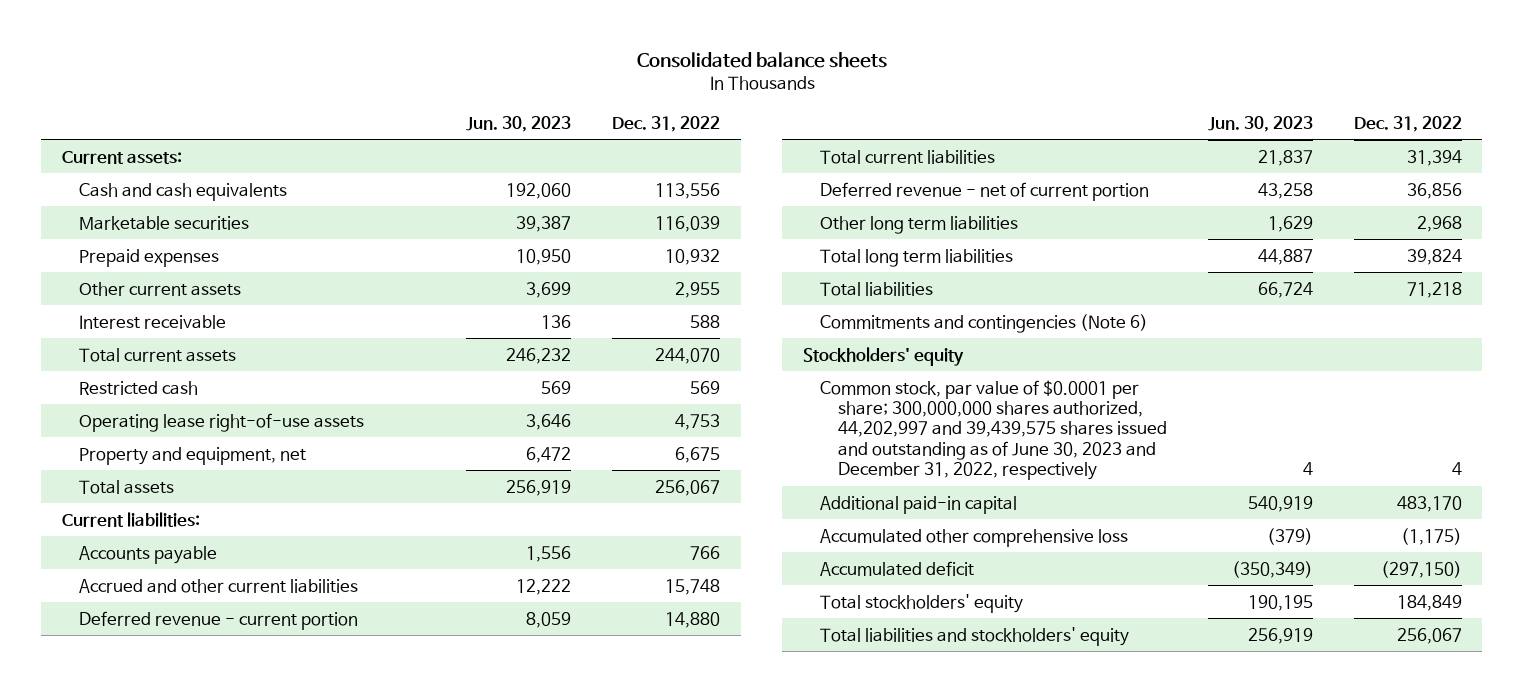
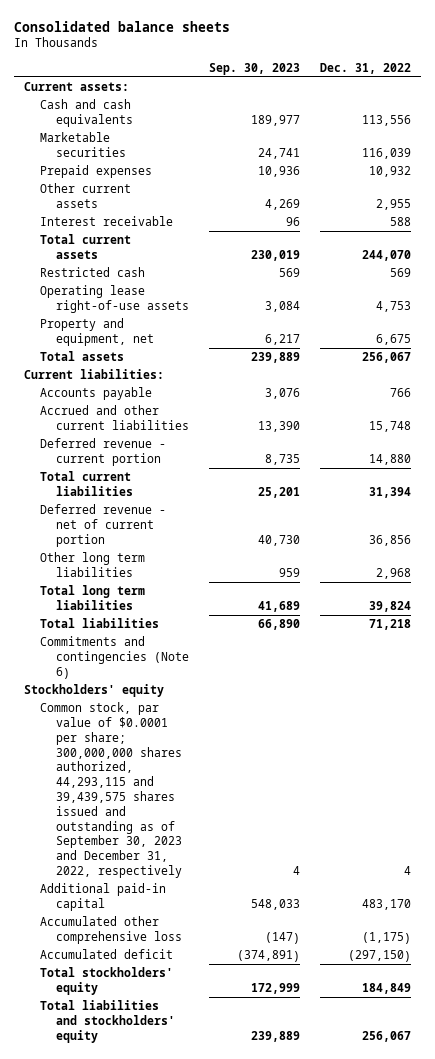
[466,115,572,132] Jun. 30, 2023 -> none
none -> [208,63,300,76] Sep. 30, 2023
[820,379,1167,481] Common stock, par value of $0.0001 per share; 300,000,000 shares authorized, 44,202,997 and 39,439,575 shares issued and outstanding as of June 30, 2023 and December 31, 2022, respectively -> [39,702,182,879] Common stock, par value of $0.0001 per share; 300,000,000 shares authorized, 44,293,115 and 39,439,575 shares issued and outstanding as of September 30, 2023 and December 31, 2022, respectively

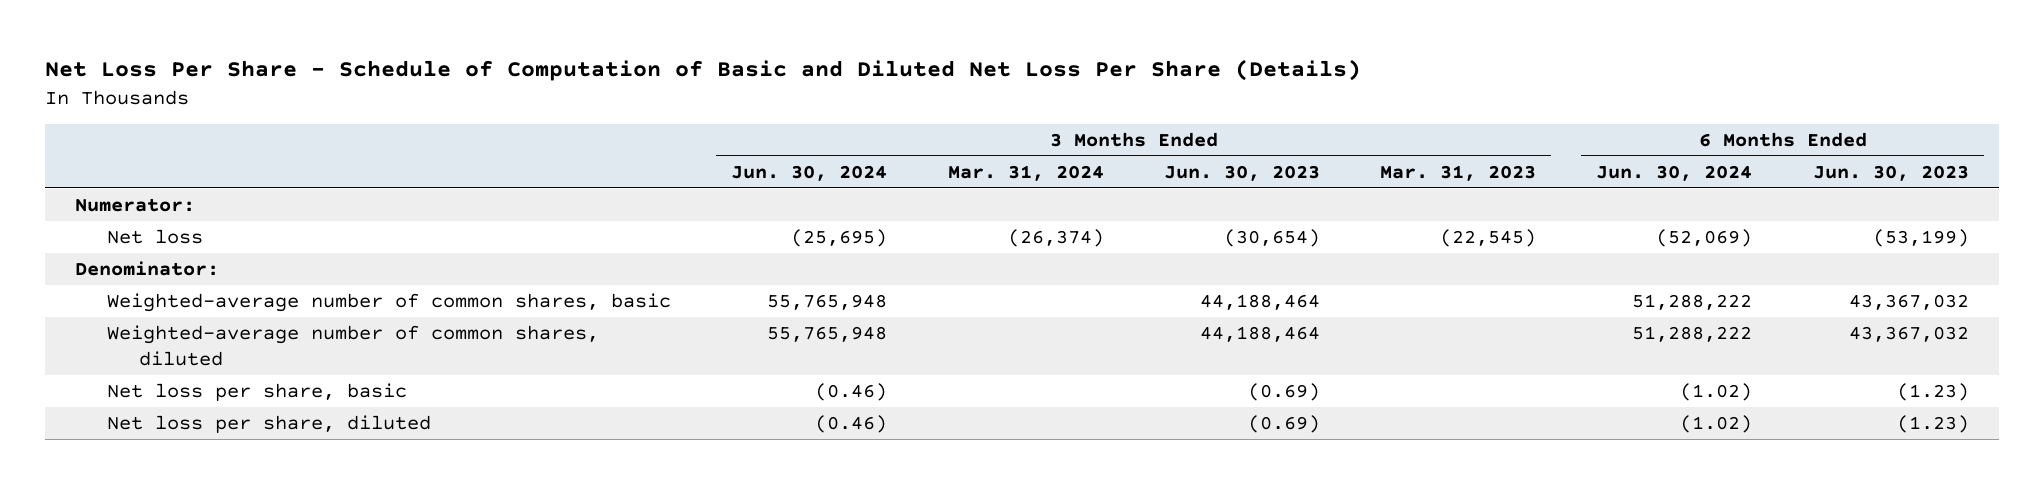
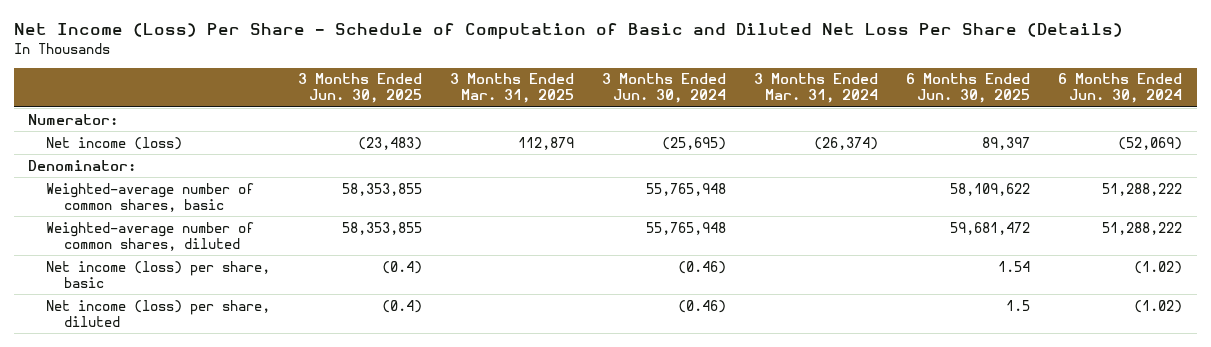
[44,59,1361,82] Net Loss Per Share - Schedule of Computation of Basic and Diluted Net Loss Per Share (Details) -> [14,23,1124,40] Net Income (Loss) Per Share - Schedule of Computation of Basic and Diluted Net Loss Per Share (Details)
[1163,164,1320,181] Jun. 30, 2023 -> none
[1380,164,1537,181] Mar. 31, 2023 -> none
[1812,164,1969,181] Jun. 30, 2023 -> none
none -> [298,73,423,104] 3 Months Ended Jun. 30, 2025
none -> [450,73,575,104] 3 Months Ended Mar. 31, 2025
none -> [906,73,1031,104] 6 Months Ended Jun. 30, 2025
[107,228,204,244] Net loss -> [46,136,183,150] Net income (loss)
[107,382,408,401] Net loss per share, basic -> [46,260,271,288] Net income (loss) per share, basic
[107,414,432,433] Net loss per share, diluted -> [46,299,271,327] Net income (loss) per share, diluted

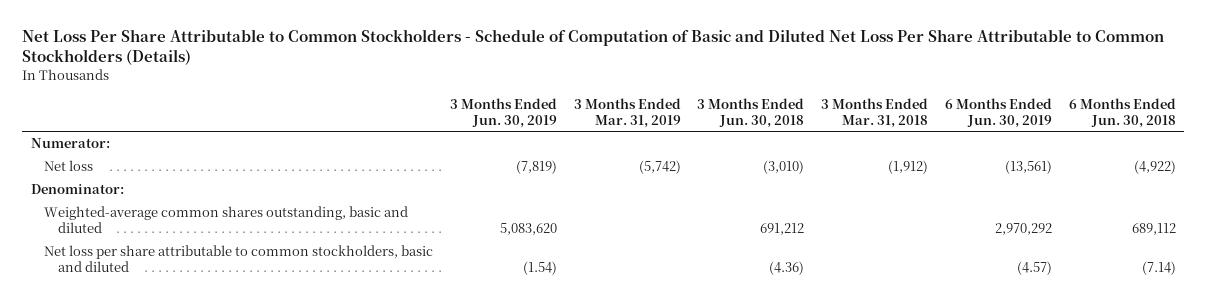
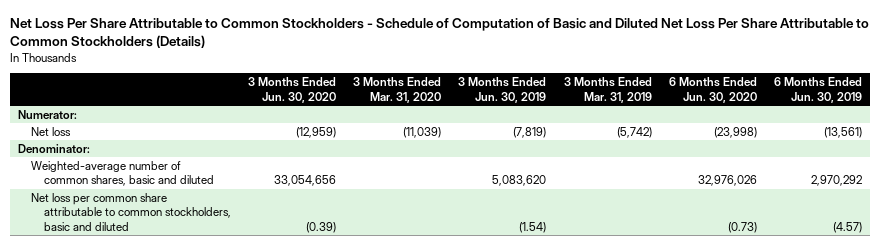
[697,97,805,128] 3 Months Ended Jun. 30, 2018 -> none
[821,97,929,128] 3 Months Ended Mar. 31, 2018 -> none
[1068,97,1176,128] 6 Months Ended Jun. 30, 2018 -> none
none -> [248,77,337,103] 3 Months Ended Jun. 30, 2020
none -> [353,77,442,103] 3 Months Ended Mar. 31, 2020
none -> [668,77,757,103] 6 Months Ended Jun. 30, 2020
[44,206,409,234] Weighted-average common shares outstanding, basic and diluted -> [31,160,215,187] Weighted-average number of common shares, basic and diluted
[44,245,434,273] Net loss per share attributable to common stockholders, basic and diluted -> [31,192,232,231] Net loss per common share attributable to common stockholders, basic and diluted

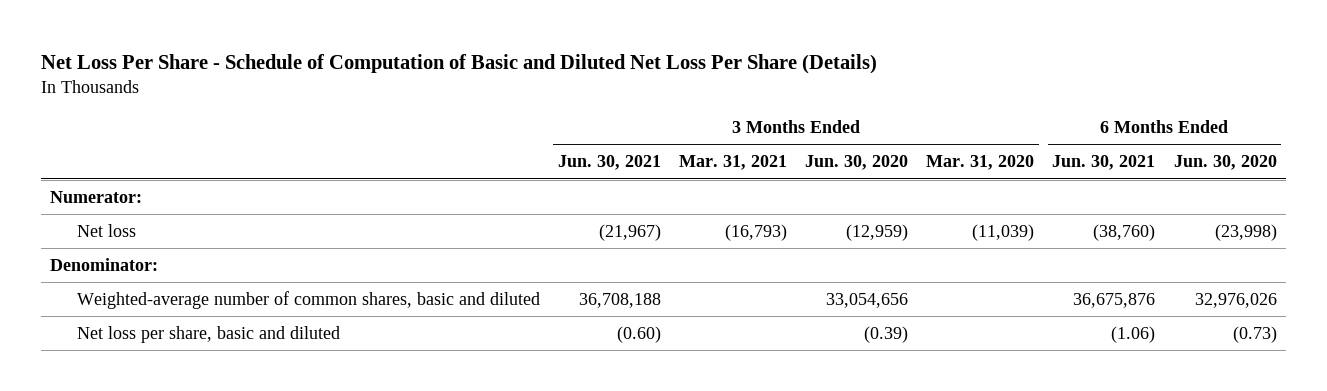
[9,17,869,48] Net Loss Per Share Attributable to Common Stockholders - Schedule of Computation of Basic and Diluted Net Loss Per Share Attributable to Common Stockholders (Details) -> [41,53,878,74] Net Loss Per Share - Schedule of Computation of Basic and Diluted Net Loss Per Share (Details)
[458,77,547,103] 3 Months Ended Jun. 30, 2019 -> none
[563,77,652,103] 3 Months Ended Mar. 31, 2019 -> none
[773,77,862,103] 6 Months Ended Jun. 30, 2019 -> none
none -> [557,155,661,171] Jun. 30, 2021
none -> [678,155,787,171] Mar. 31, 2021
none -> [1052,155,1156,171] Jun. 30, 2021
[31,192,232,231] Net loss per common share attributable to common stockholders, basic and diluted -> [76,325,340,343] Net loss per share, basic and diluted

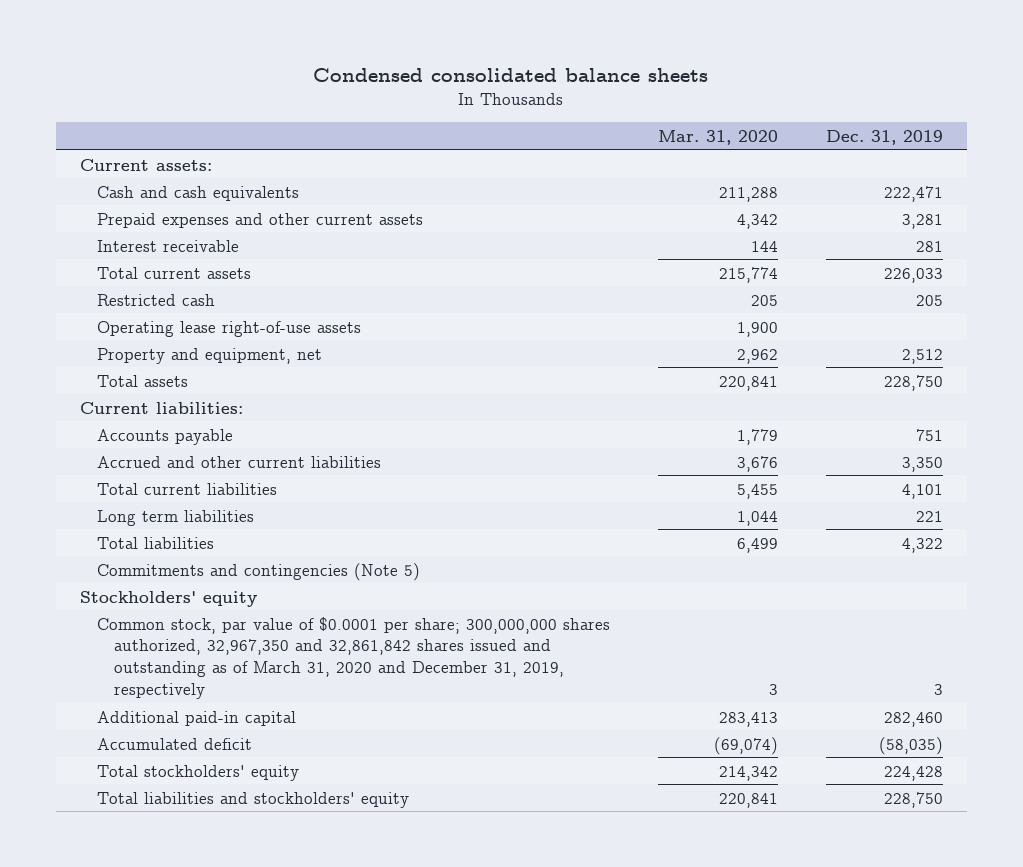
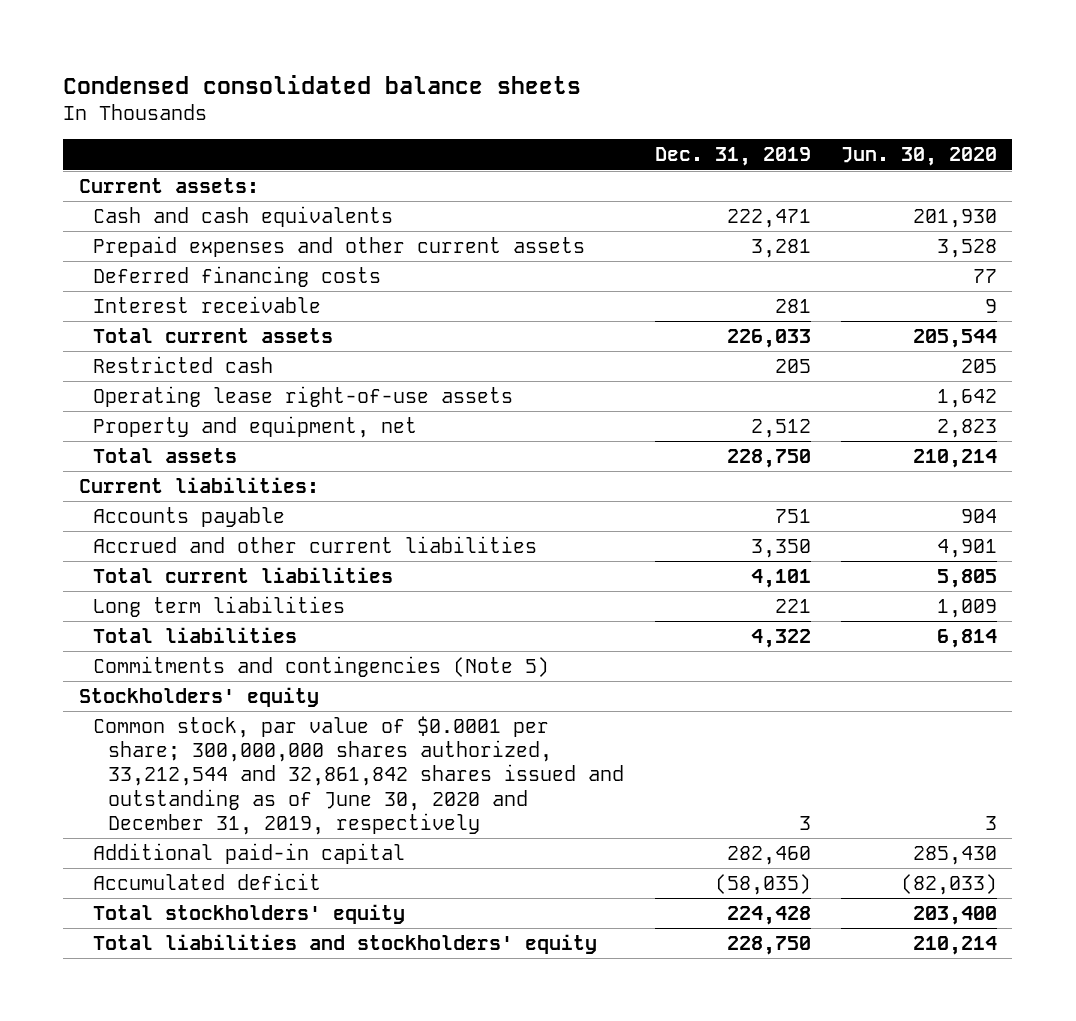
[657,129,778,145] Mar. 31, 2020 -> none
none -> [841,147,998,167] Jun. 30, 2020
none -> [93,266,382,288] Deferred financing costs
[96,616,610,700] Common stock, par value of $0.0001 per share; 300,000,000 shares authorized, 32,967,350 and 32,861,842 shares issued and outstanding as of March 31, 2020 and December 31, 2019, respectively -> [93,716,625,835] Common stock, par value of $0.0001 per share; 300,000,000 shares authorized, 33,212,544 and 32,861,842 shares issued and outstanding as of June 30, 2020 and December 31, 2019, respectively

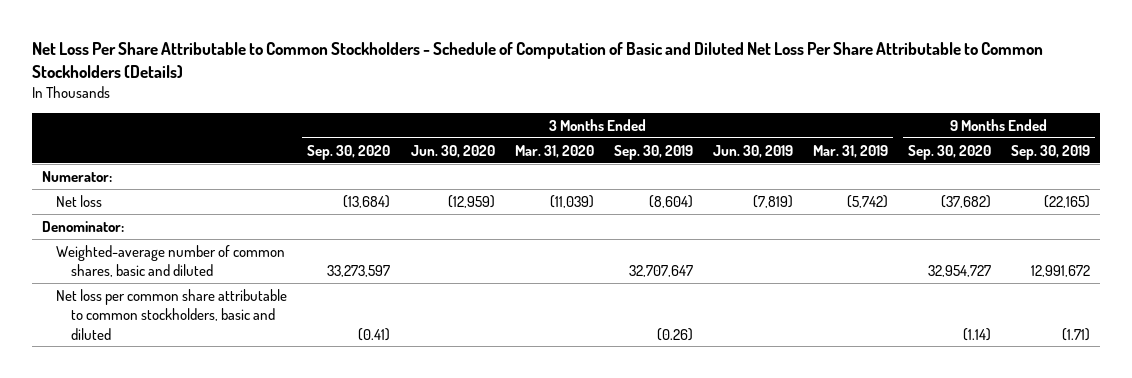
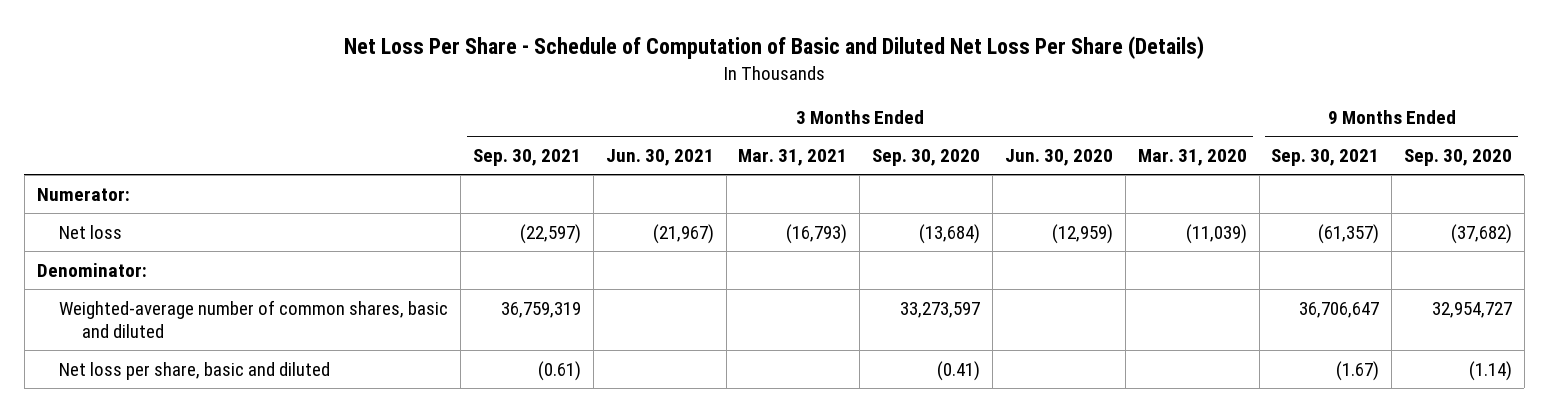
[31,41,1043,79] Net Loss Per Share Attributable to Common Stockholders - Schedule of Computation of Basic and Diluted Net Loss Per Share Attributable to Common Stockholders (Details) -> [344,35,1205,59] Net Loss Per Share - Schedule of Computation of Basic and Diluted Net Loss Per Share (Details)
[613,144,693,160] Sep. 30, 2019 -> none
[712,144,793,158] Jun. 30, 2019 -> none
[813,144,889,158] Mar. 31, 2019 -> none
[1011,144,1091,160] Sep. 30, 2019 -> none
none -> [472,149,581,167] Sep. 30, 2021
none -> [605,149,714,167] Jun. 30, 2021
none -> [738,149,848,167] Mar. 31, 2021
none -> [1271,149,1380,167] Sep. 30, 2021
[56,288,288,340] Net loss per common share attributable to common stockholders, basic and diluted -> [59,361,331,380] Net loss per share, basic and diluted

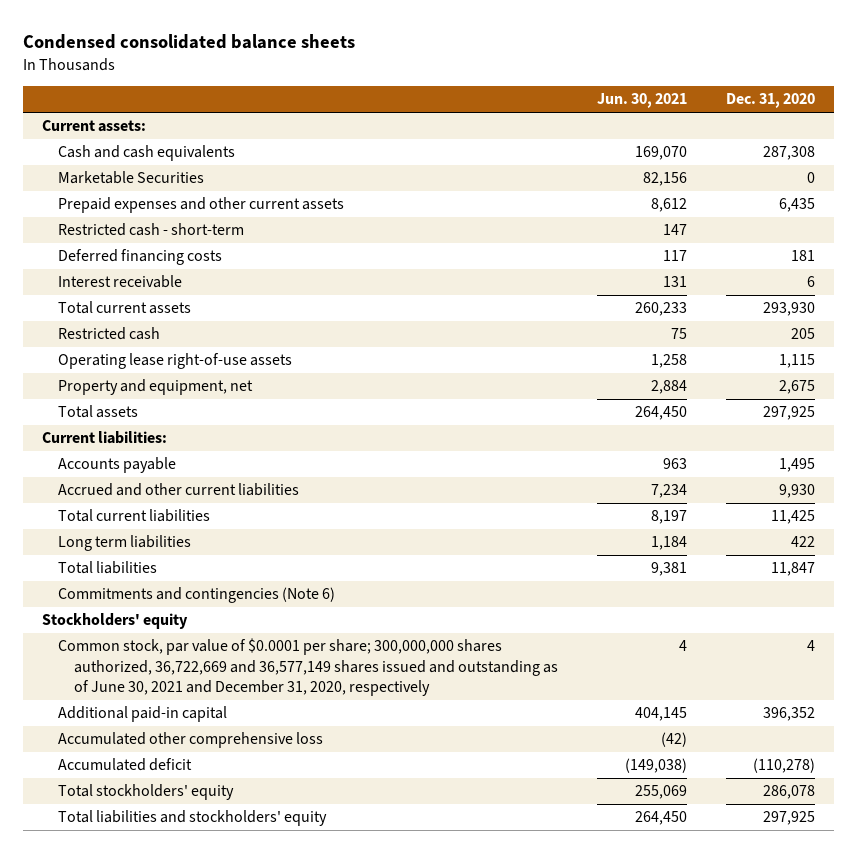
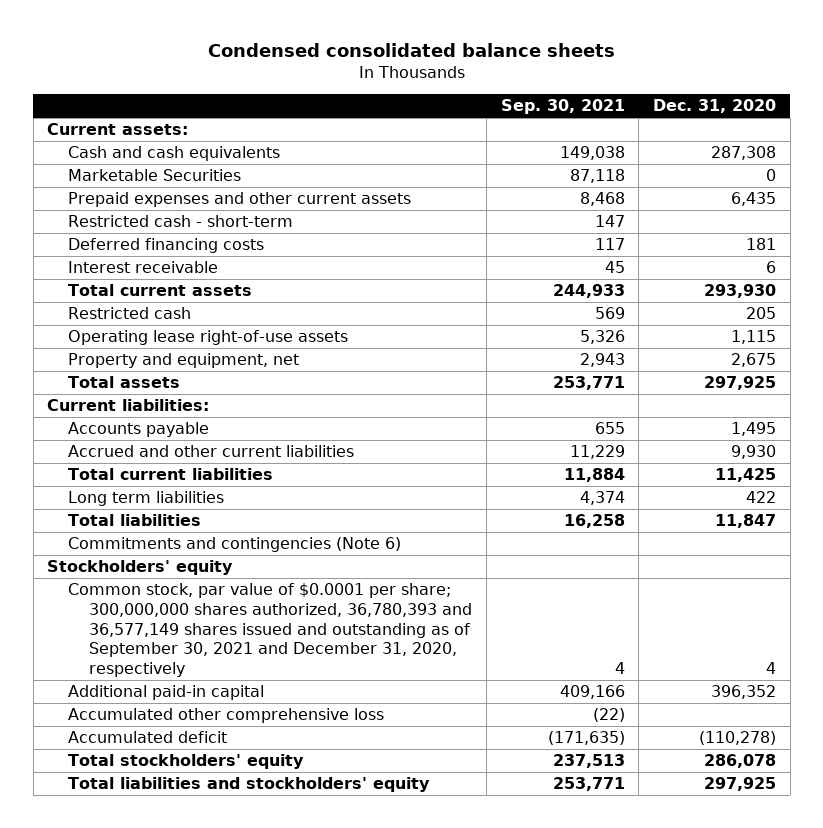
[597,93,688,109] Jun. 30, 2021 -> none
none -> [500,99,625,115] Sep. 30, 2021
[58,638,559,697] Common stock, par value of $0.0001 per share; 300,000,000 shares authorized, 36,722,669 and 36,577,149 shares issued and outstanding as of June 30, 2021 and December 31, 2020, respectively -> [68,583,473,677] Common stock, par value of $0.0001 per share; 300,000,000 shares authorized, 36,780,393 and 36,577,149 shares issued and outstanding as of September 30, 2021 and December 31, 2020, respectively

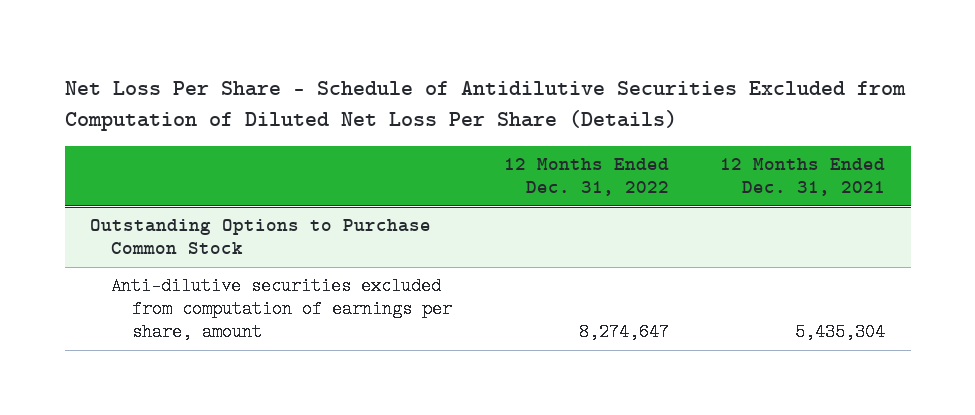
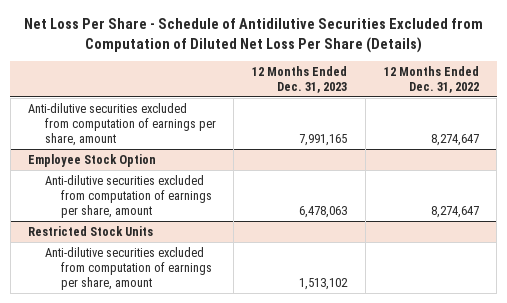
[720,158,886,197] 12 Months Ended Dec. 31, 2021 -> none
none -> [252,66,348,94] 12 Months Ended Dec. 31, 2023
[90,219,432,255] Outstanding Options to Purchase Common Stock -> none
none -> [28,153,157,167] Employee Stock Option
none -> [44,174,212,218] Anti-dilutive securities excluded from computation of earnings per share, amount
none -> [28,225,154,236] Restricted Stock Units
none -> [44,246,212,290] Anti-dilutive securities excluded from computation of earnings per share, amount

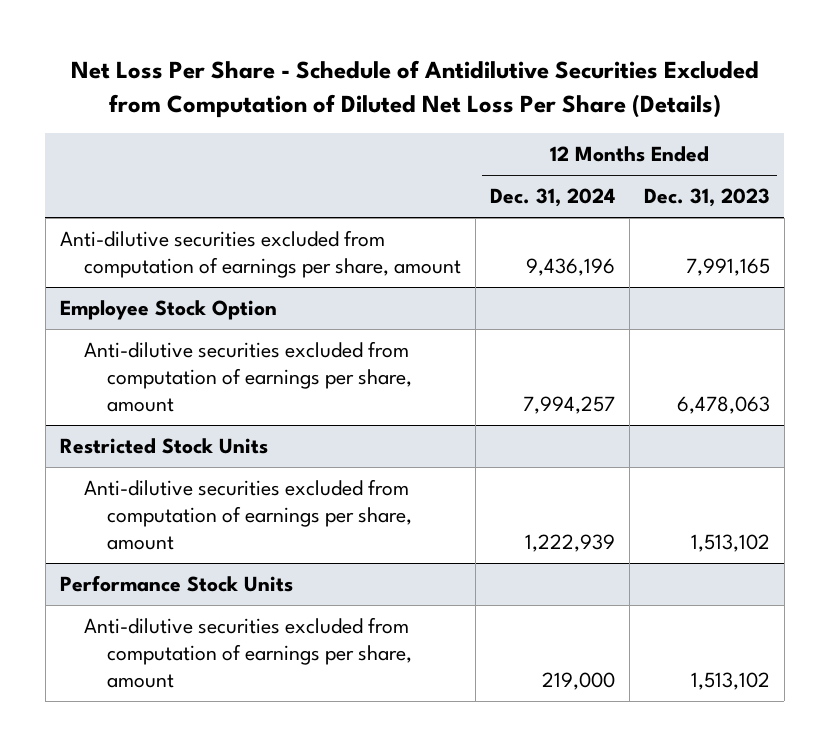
[383,66,479,94] 12 Months Ended Dec. 31, 2022 -> none
none -> [489,188,615,208] Dec. 31, 2024
none -> [59,575,293,593] Performance Stock Units
none -> [83,617,413,689] Anti-dilutive securities excluded from computation of earnings per share, amount

